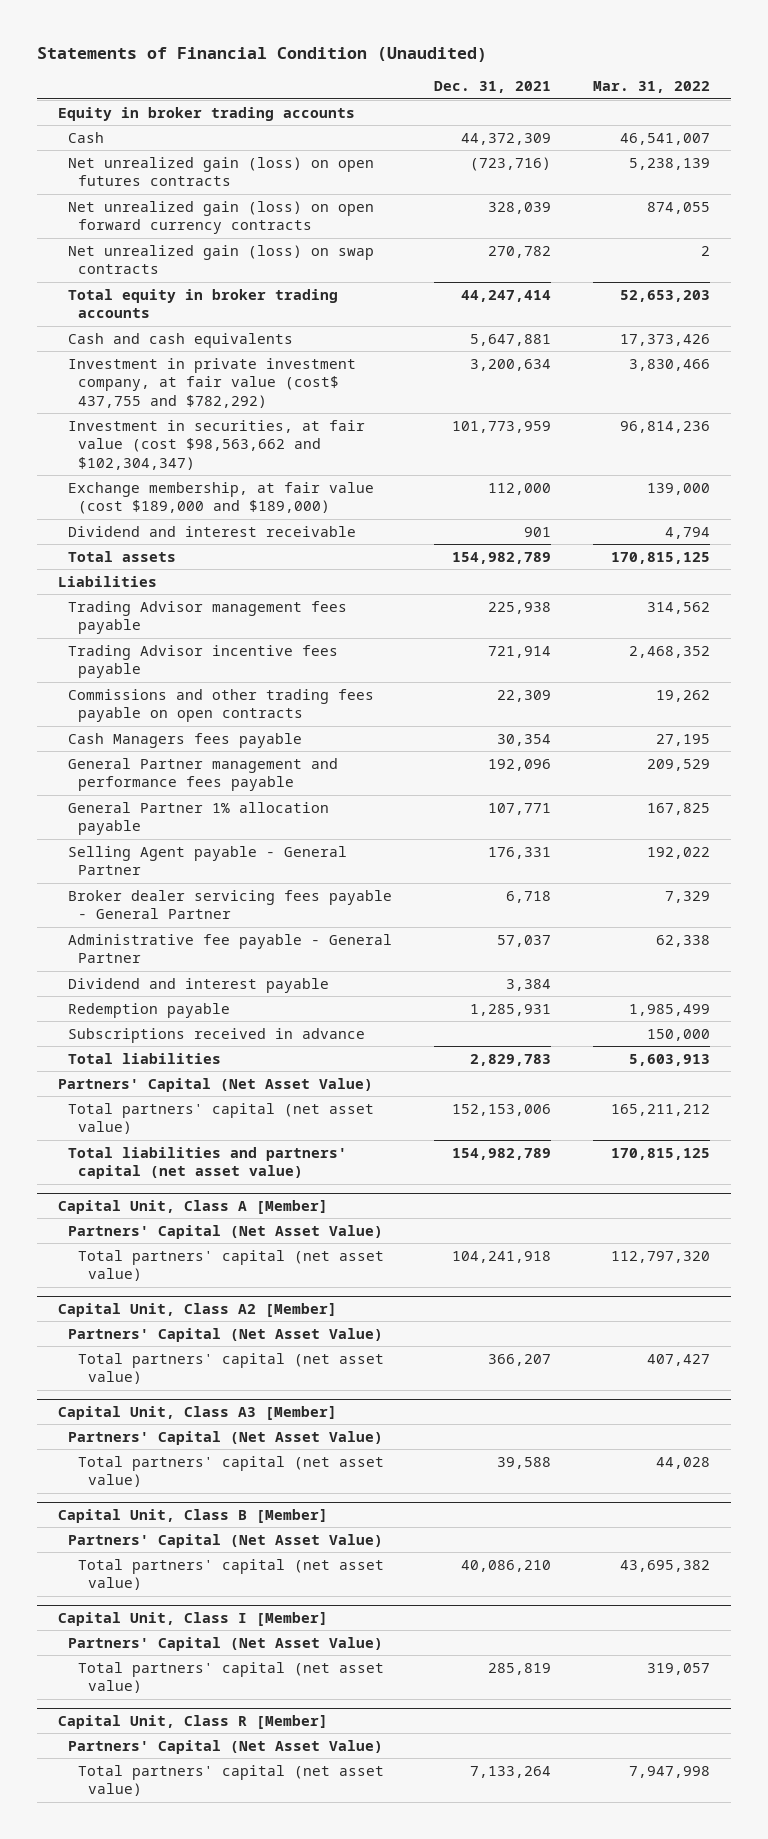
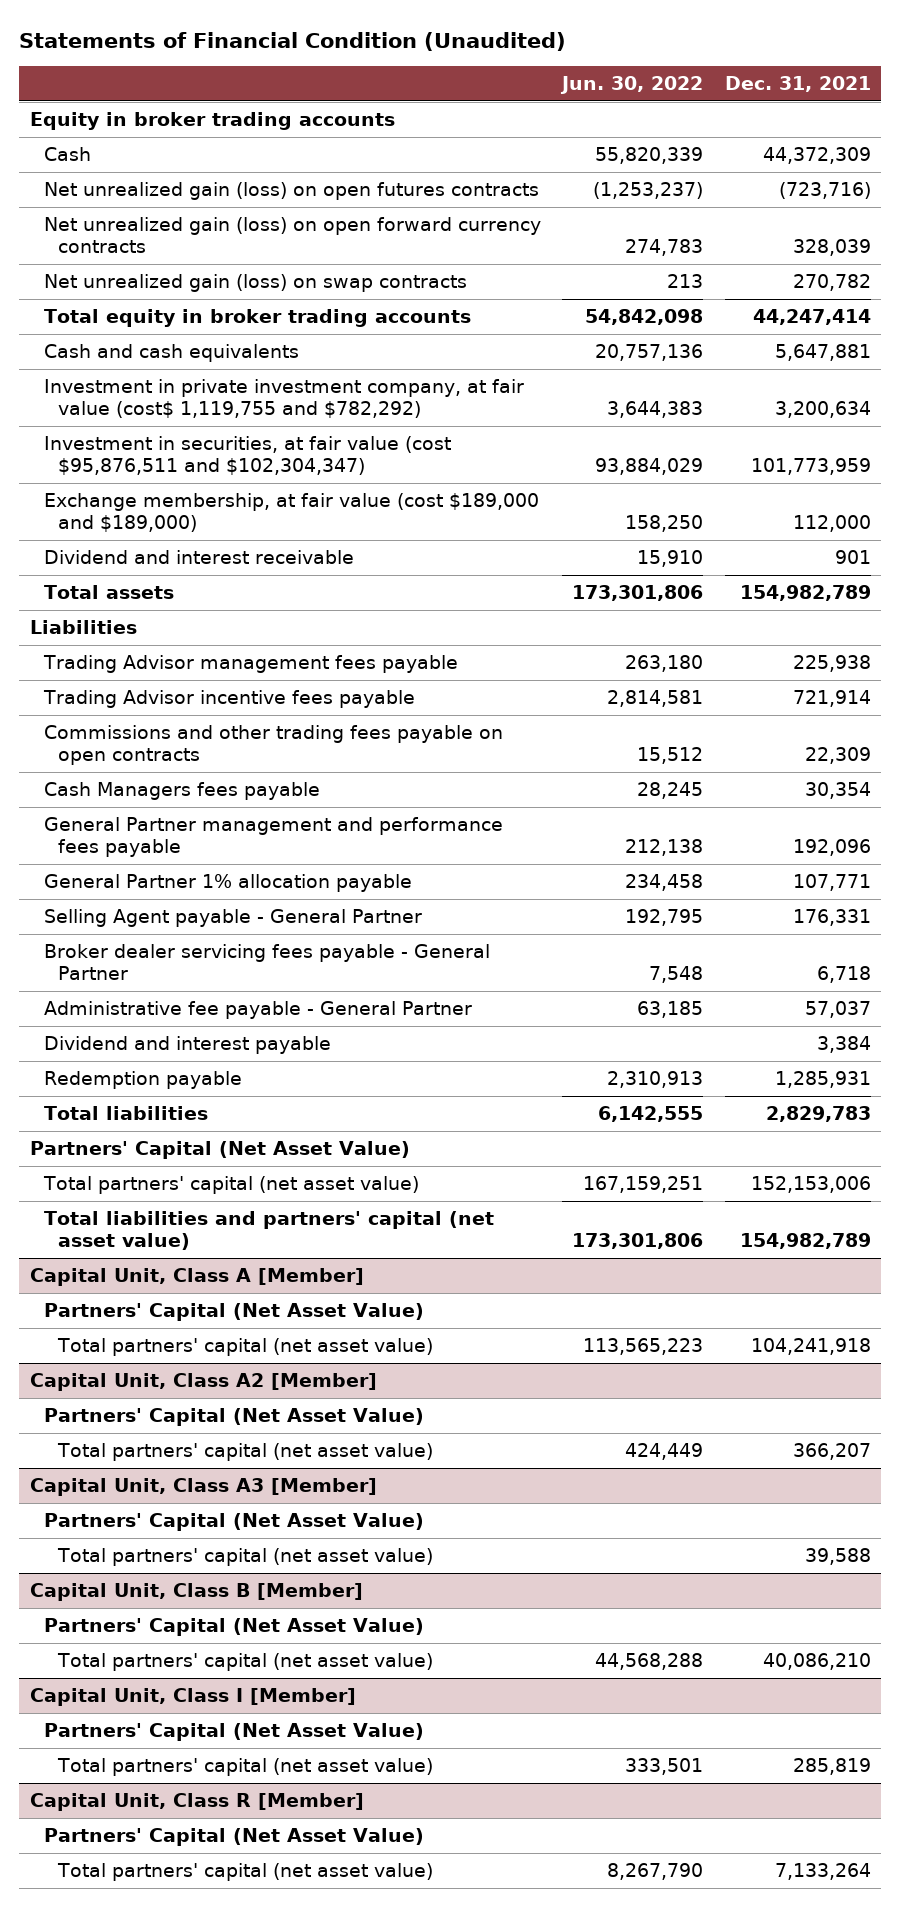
[593,81,711,94] Mar. 31, 2022 -> none
none -> [560,76,704,95] Jun. 30, 2022
[67,357,356,408] Investment in private investment company, at fair value (cost$ 437,755 and $782,292) -> [43,379,524,419] Investment in private investment company, at fair value (cost$ 1,119,755 and $782,292)
[67,419,365,470] Investment in securities, at fair value (cost $98,563,662 and $102,304,347) -> [43,436,451,476] Investment in securities, at fair value (cost $95,876,511 and $102,304,347)
[67,1027,365,1043] Subscriptions received in advance -> none

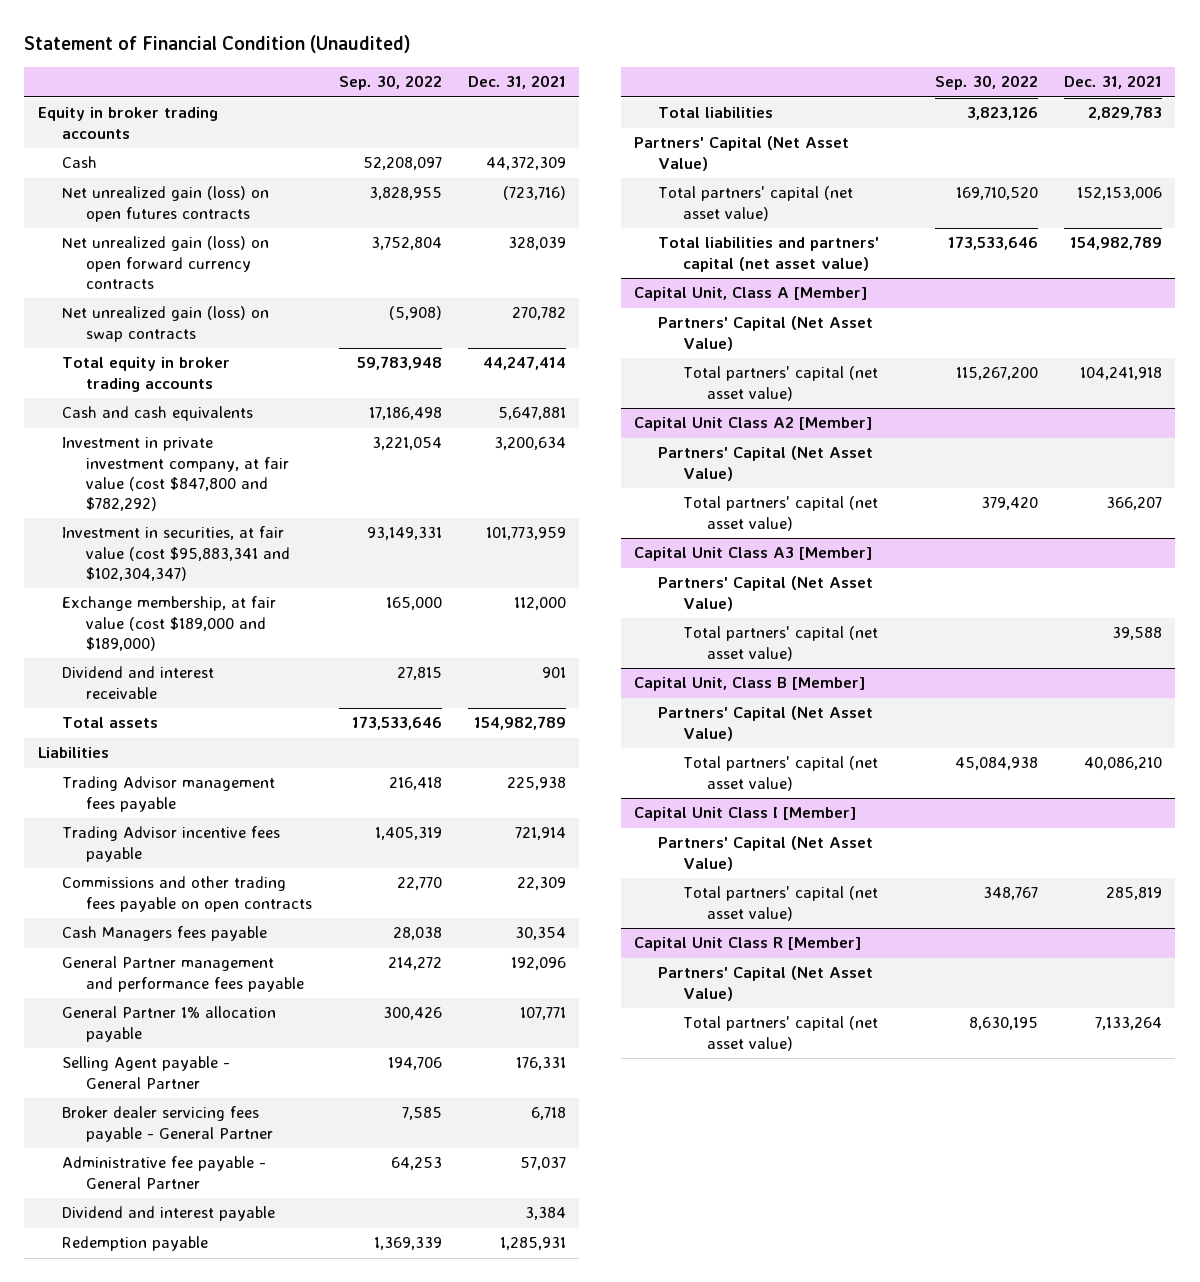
[18,31,566,51] Statements of Financial Condition (Unaudited) -> [24,35,412,54] Statement of Financial Condition (Unaudited)
[560,76,704,95] Jun. 30, 2022 -> none
none -> [338,75,442,91] Sep. 30, 2022
[43,379,524,419] Investment in private investment company, at fair value (cost$ 1,119,755 and $782,292) -> [61,437,290,512] Investment in private investment company, at fair value (cost $847,800 and $782,292)
[43,436,451,476] Investment in securities, at fair value (cost $95,876,511 and $102,304,347) -> [61,526,291,581] Investment in securities, at fair value (cost $95,883,341 and $102,304,347)
[29,1373,377,1392] Capital Unit, Class A2 [Member] -> [633,417,872,432] Capital Unit Class A2 [Member]
[29,1478,377,1497] Capital Unit, Class A3 [Member] -> [633,547,872,562] Capital Unit Class A3 [Member]
[29,1688,356,1707] Capital Unit, Class I [Member] -> [633,807,856,822] Capital Unit Class I [Member]
[29,1793,364,1812] Capital Unit, Class R [Member] -> [633,937,861,952] Capital Unit Class R [Member]

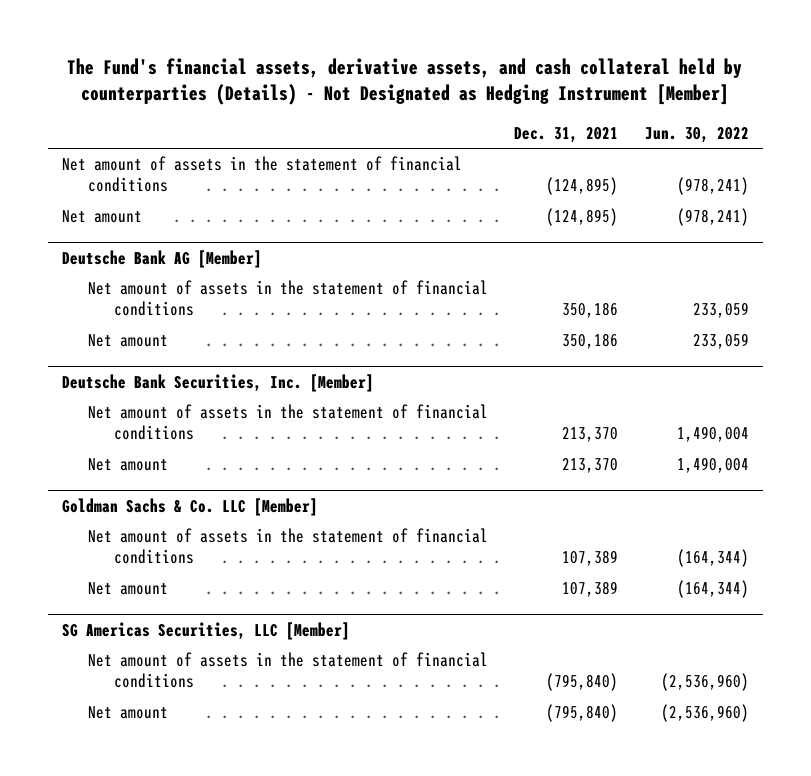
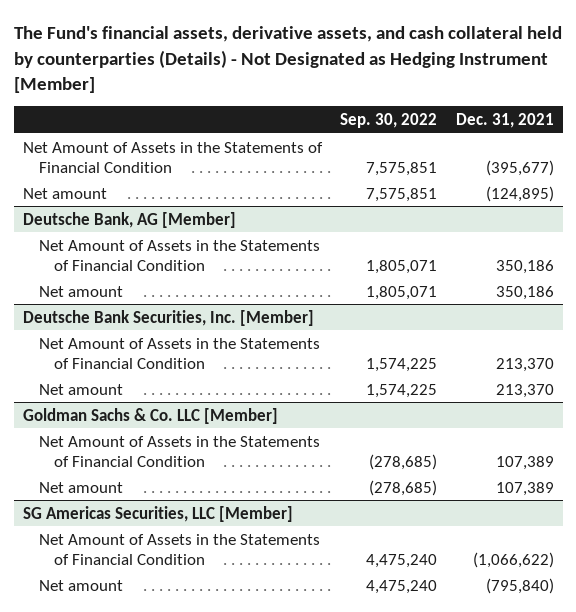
[645,126,750,143] Jun. 30, 2022 -> none
none -> [340,112,438,128] Sep. 30, 2022
[61,156,462,192] Net amount of assets in the statement of financial conditions -> [22,141,323,173] Net Amount of Assets in the Statements of Financial Condition
[546,176,619,195] (124,895) -> [485,159,554,176] (395,677)
[61,249,262,268] Deutsche Bank AG [Member] -> [22,211,236,228] Deutsche Bank, AG [Member]
[87,280,488,316] Net amount of assets in the statement of financial conditions -> [38,239,320,271] Net Amount of Assets in the Statements of Financial Condition
[87,404,488,440] Net amount of assets in the statement of financial conditions -> [38,337,320,369] Net Amount of Assets in the Statements of Financial Condition
[87,528,488,564] Net amount of assets in the statement of financial conditions -> [38,435,320,467] Net Amount of Assets in the Statements of Financial Condition
[87,652,488,688] Net amount of assets in the statement of financial conditions -> [38,533,320,565] Net Amount of Assets in the Statements of Financial Condition
[546,672,619,691] (795,840) -> [472,551,554,568] (1,066,622)

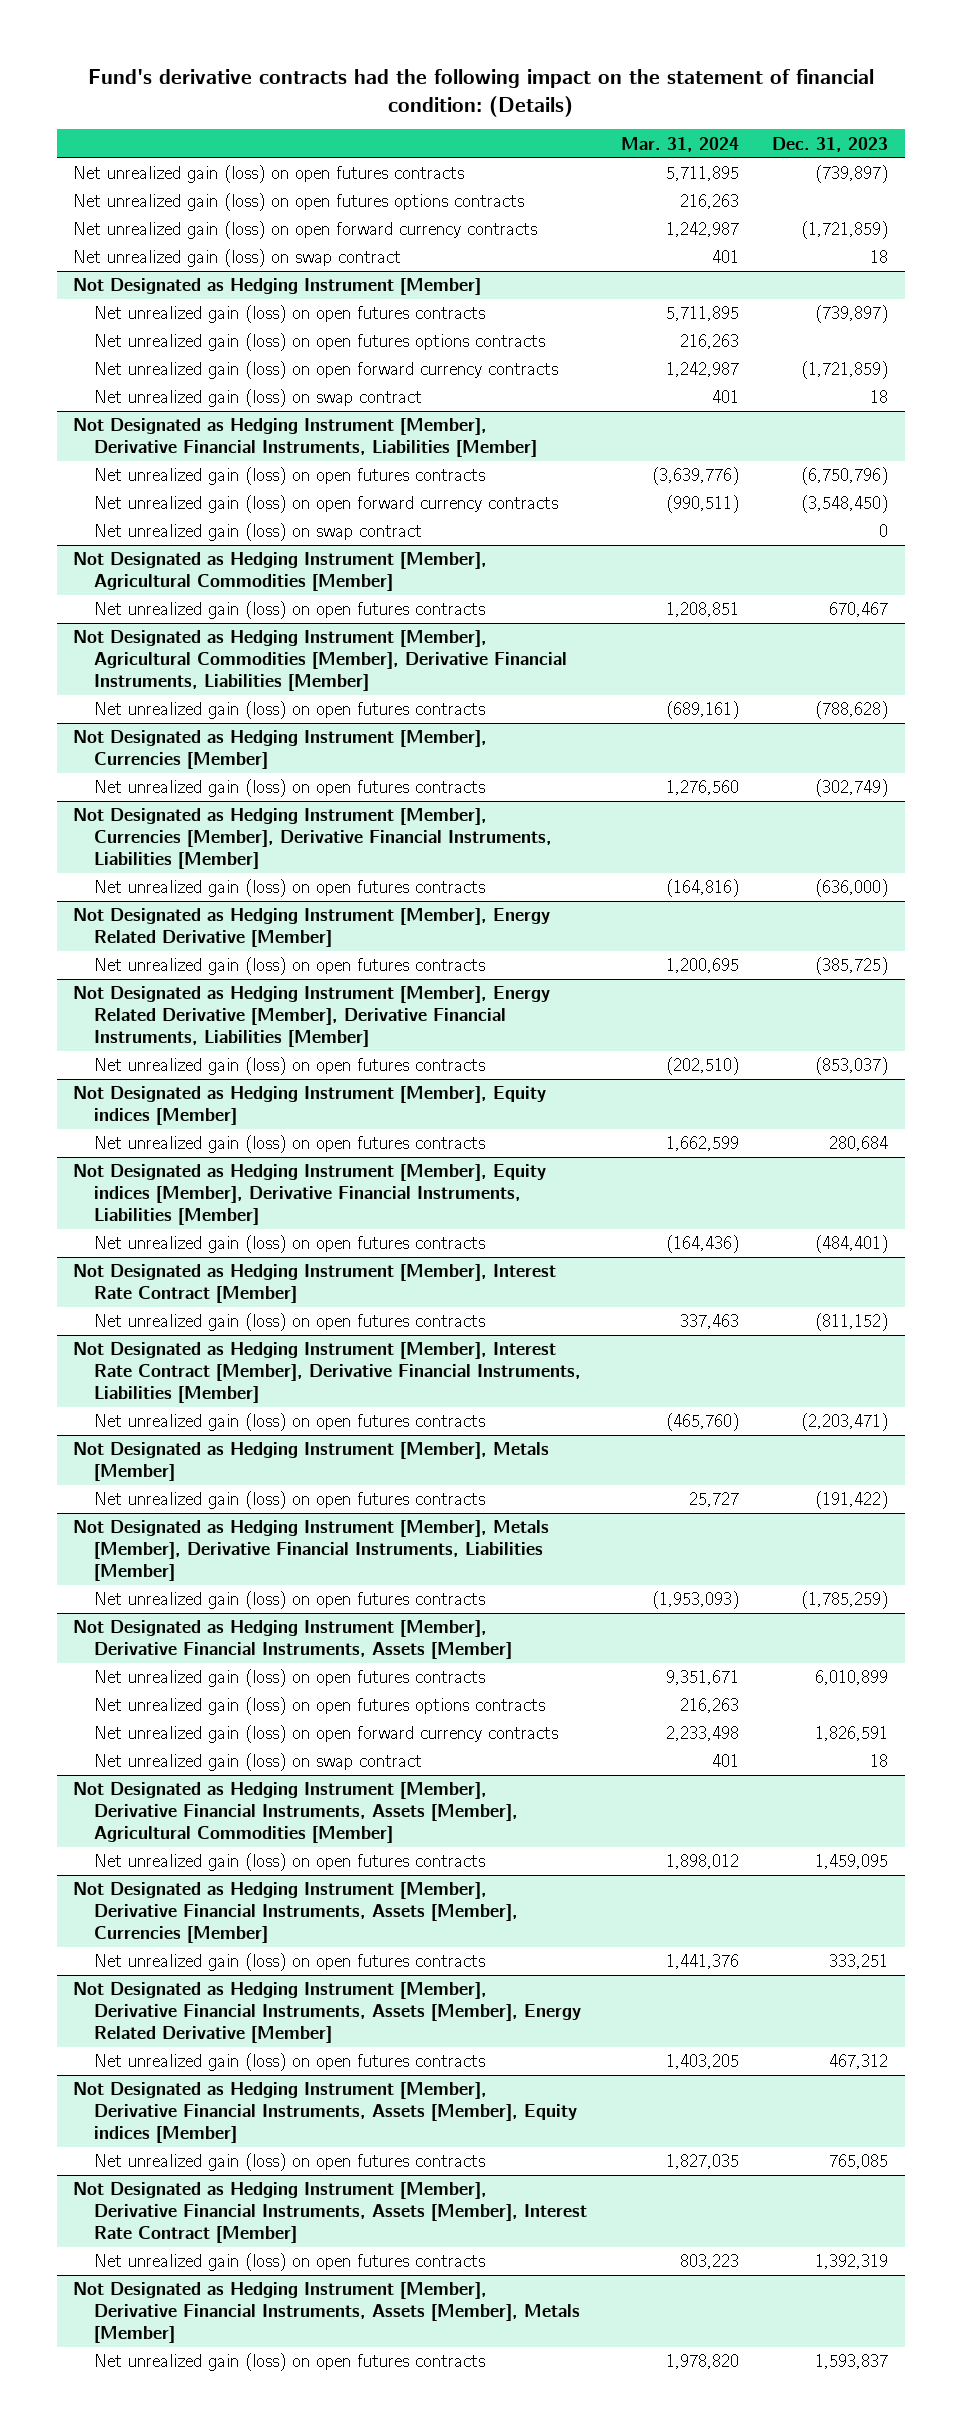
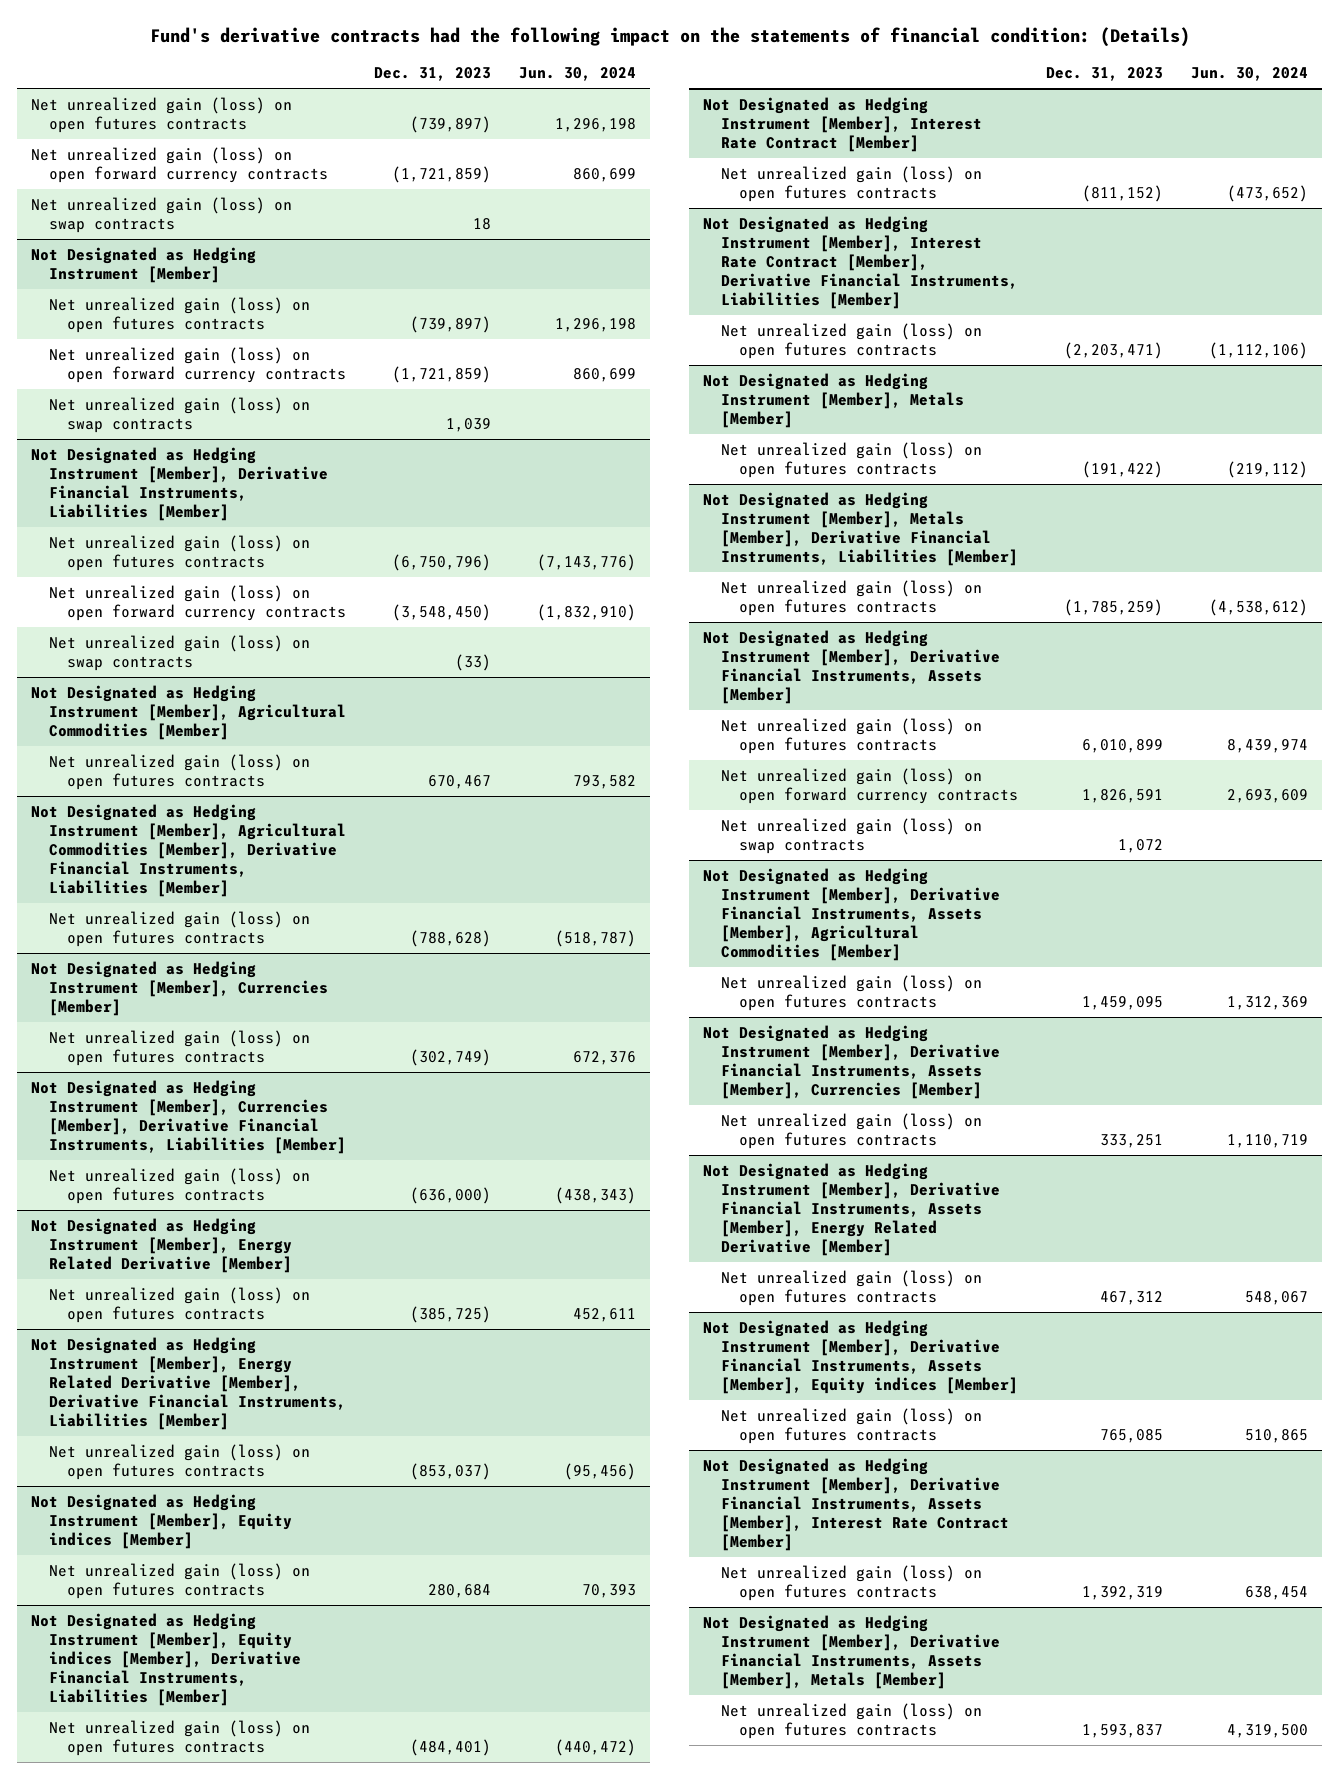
[87,69,874,117] Fund's derivative contracts had the following impact on the statement of financial condition: (Details) -> [149,26,1190,47] Fund's derivative contracts had the following impact on the statements of financial condition: (Details)
[620,136,739,152] Mar. 31, 2024 -> none
none -> [519,67,637,82] Jun. 30, 2024
[73,193,525,212] Net unrealized gain (loss) on open futures options contracts -> none
[73,249,402,268] Net unrealized gain (loss) on swap contract -> [31,196,293,233] Net unrealized gain (loss) on swap contracts
[94,333,546,352] Net unrealized gain (loss) on open futures options contracts -> none
[94,389,423,408] Net unrealized gain (loss) on swap contract -> [49,396,311,433] Net unrealized gain (loss) on swap contracts
[870,390,889,404] 18 -> [446,417,492,432] 1,039
[94,523,423,542] Net unrealized gain (loss) on swap contract -> [49,634,311,671] Net unrealized gain (loss) on swap contracts
[879,524,889,538] 0 -> [455,653,492,671] (33)
[94,1697,546,1716] Net unrealized gain (loss) on open futures options contracts -> none
[94,1753,423,1772] Net unrealized gain (loss) on swap contract -> [721,817,983,854] Net unrealized gain (loss) on swap contracts
[870,1754,889,1768] 18 -> [1118,838,1164,853] 1,072

